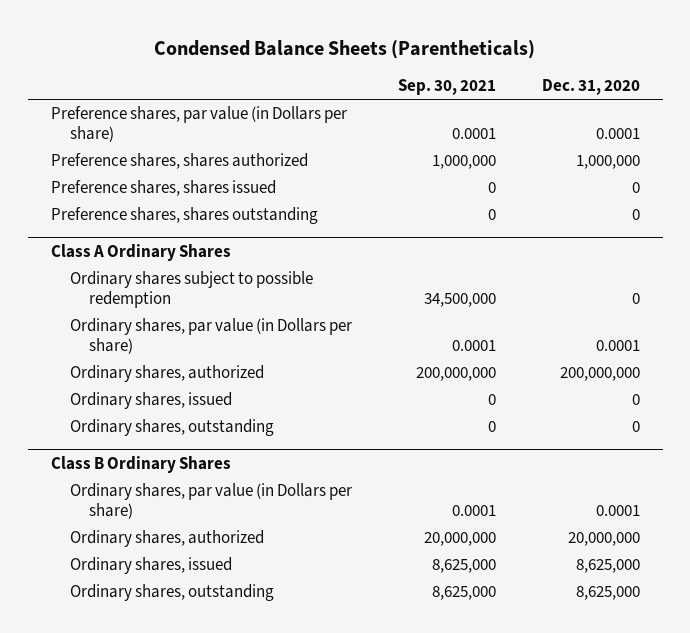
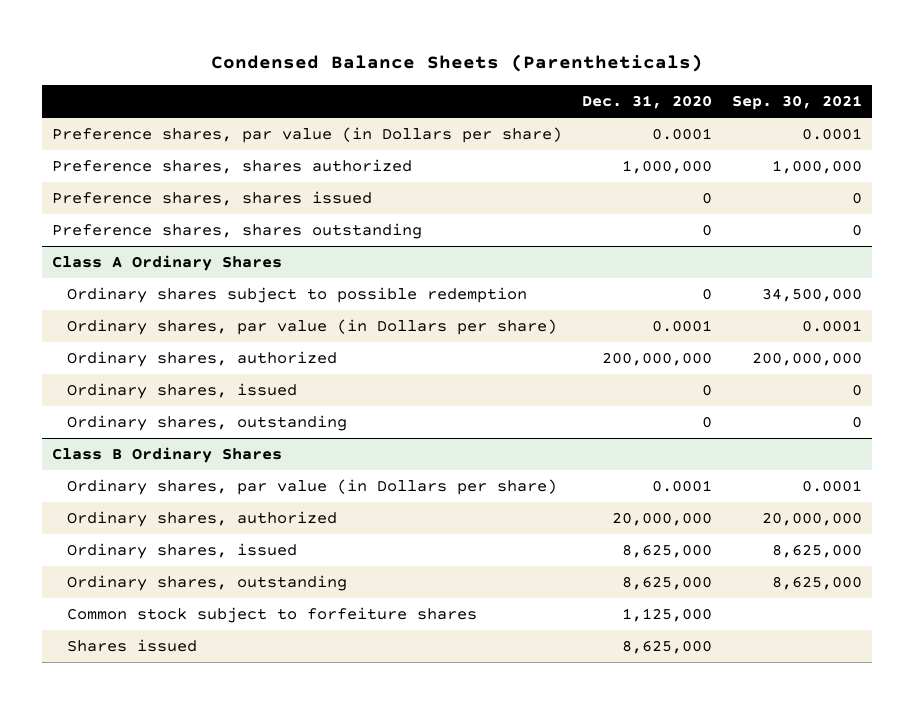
none -> [67,606,478,623] Common stock subject to forfeiture shares
none -> [67,638,198,652] Shares issued

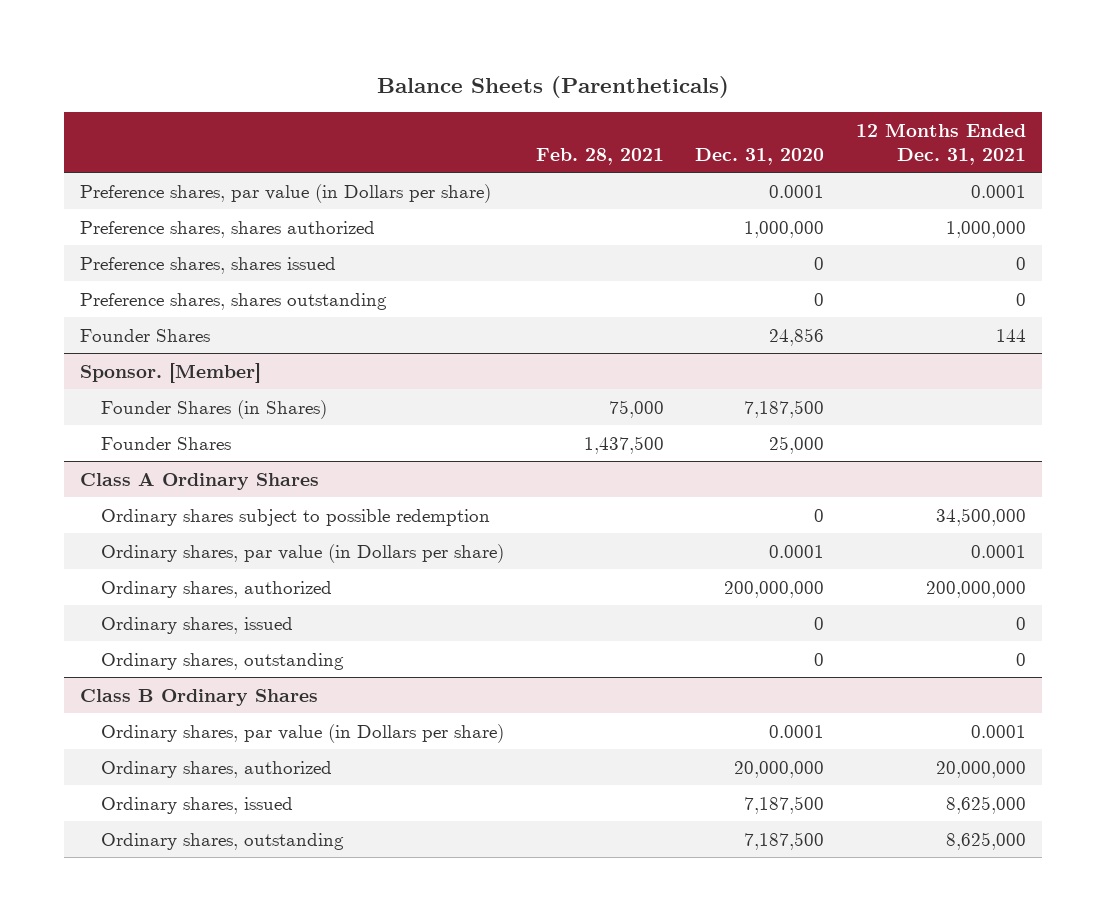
[210,54,703,73] Condensed Balance Sheets (Parentheticals) -> [376,76,729,99] Balance Sheets (Parentheticals)
[731,95,862,111] Sep. 30, 2021 -> none
none -> [535,147,664,165] Feb. 28, 2021
none -> [855,122,1026,165] 12 Months Ended Dec. 31, 2021
none -> [79,328,210,342] Founder Shares
none -> [79,362,261,383] Sponsor. [Member]
none -> [100,399,327,419] Founder Shares (in Shares)
none -> [100,436,231,450] Founder Shares
[67,606,478,623] Common stock subject to forfeiture shares -> none
[67,638,198,652] Shares issued -> none
[621,543,712,558] 8,625,000 -> [744,795,825,814] 7,187,500
[621,575,712,590] 8,625,000 -> [744,831,825,850] 7,187,500

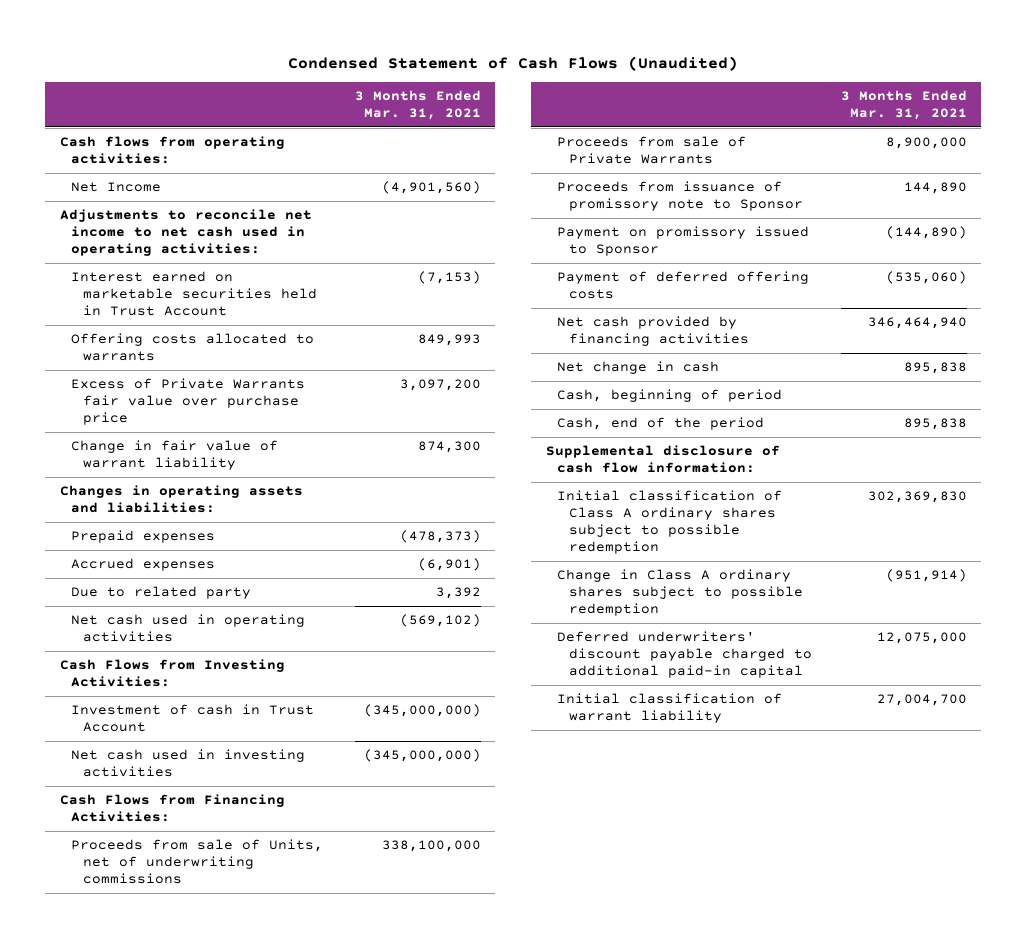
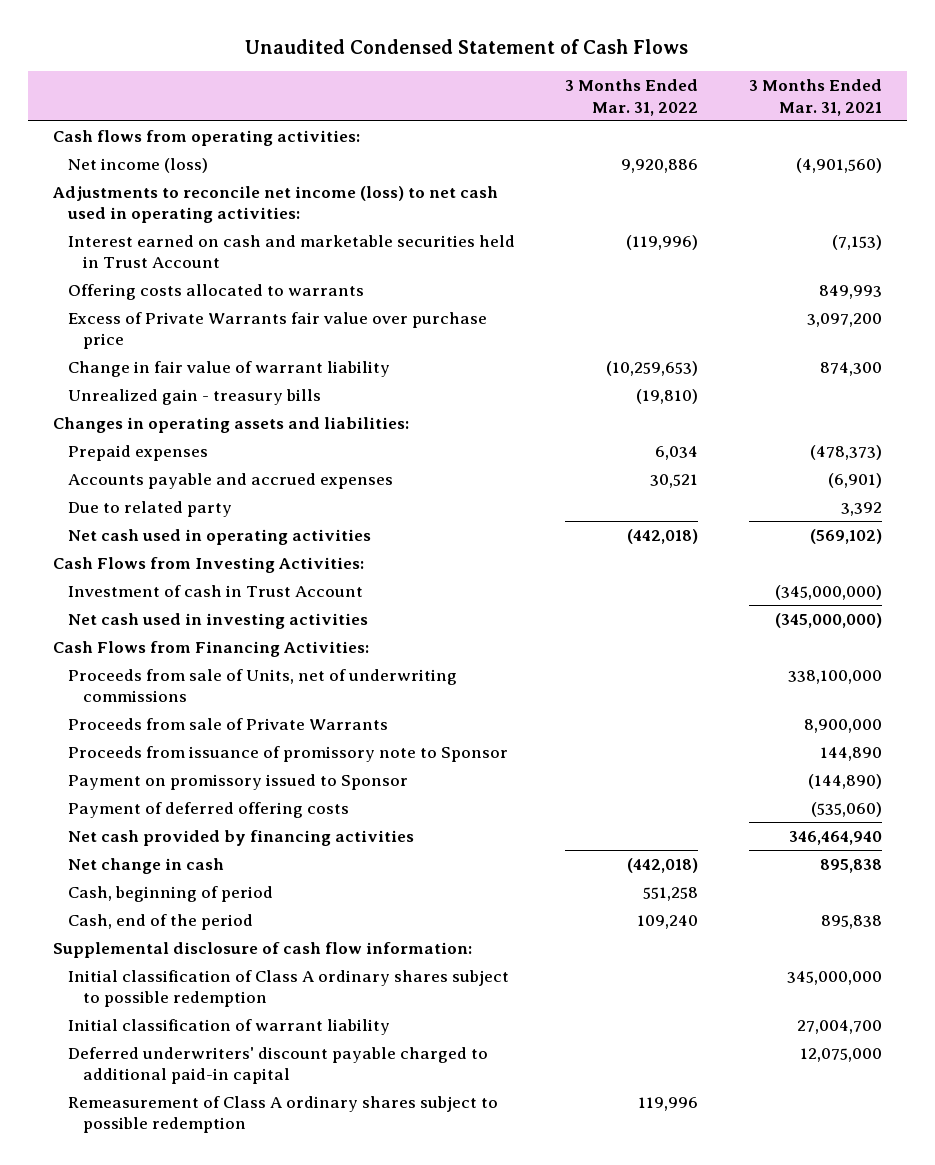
[288,55,739,71] Condensed Statement of Cash Flows (Unaudited) -> [245,39,689,55] Unaudited Condensed Statement of Cash Flows
none -> [565,79,699,116] 3 Months Ended Mar. 31, 2022
[71,182,162,193] Net Income -> [67,157,208,173] Net income (loss)
[59,209,312,256] Adjustments to reconcile net income to net cash used in operating activities: -> [52,185,499,224] Adjustments to reconcile net income (loss) to net cash used in operating activities:
[71,271,317,316] Interest earned on marketable securities held in Trust Account -> [67,234,515,269] Interest earned on cash and marketable securities held in Trust Account
none -> [67,388,321,405] Unrealized gain - treasury bills
[71,558,216,572] Accrued expenses -> [67,472,393,489] Accounts payable and accrued expenses
[557,569,803,616] Change in Class A ordinary shares subject to possible redemption -> none
[867,491,967,504] 302,369,830 -> [786,970,882,985] 345,000,000
[557,631,812,678] Deferred underwriters' discount payable charged to additional paid-in capital -> [67,1046,488,1085] Deferred underwriters' discount payable charged to additional paid-in capital
none -> [67,1095,498,1134] Remeasurement of Class A ordinary shares subject to possible redemption

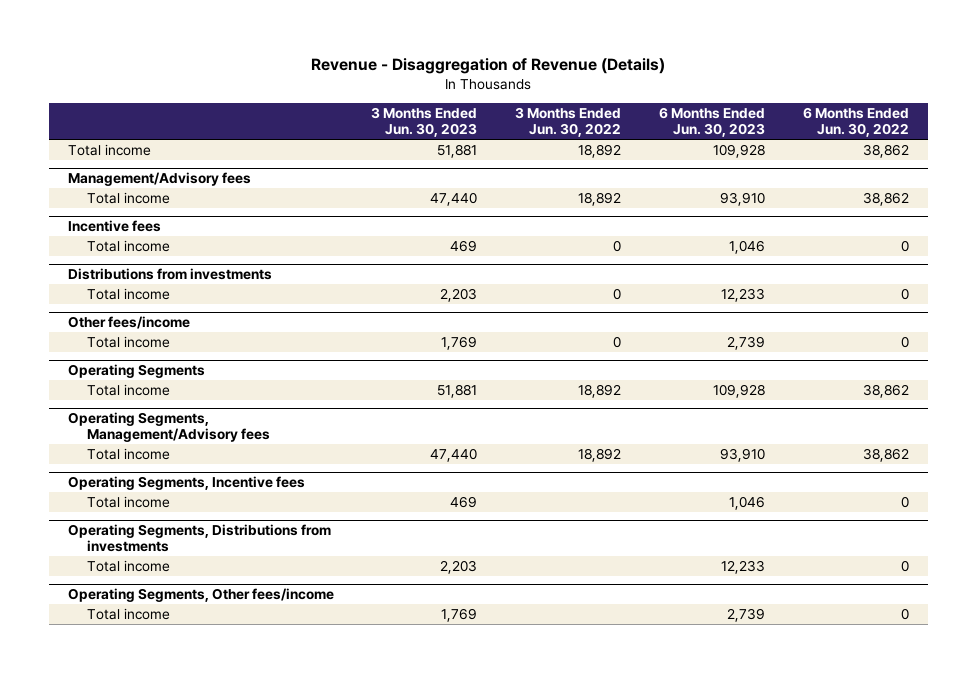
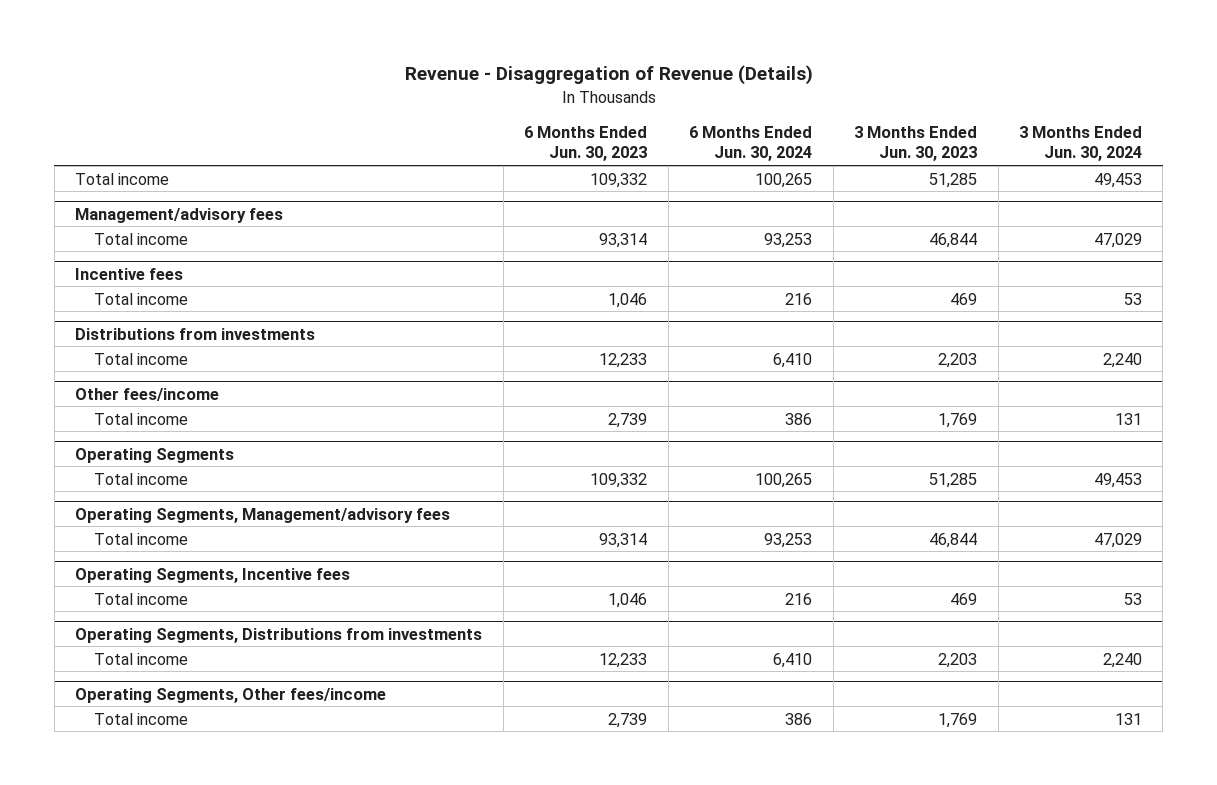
[515,107,622,138] 3 Months Ended Jun. 30, 2022 -> none
[802,107,909,138] 6 Months Ended Jun. 30, 2022 -> none
none -> [689,126,813,162] 6 Months Ended Jun. 30, 2024
none -> [1018,126,1142,162] 3 Months Ended Jun. 30, 2024
[437,143,478,158] 51,881 -> [929,172,978,188] 51,285
[713,143,766,158] 109,928 -> [590,172,648,188] 109,332
[67,171,251,186] Management/Advisory fees -> [75,207,284,223] Management/advisory fees
[430,191,478,206] 47,440 -> [929,232,978,248] 46,844
[720,191,766,206] 93,910 -> [599,232,648,248] 93,314
[437,383,478,398] 51,881 -> [929,472,978,488] 51,285
[713,383,766,398] 109,928 -> [590,472,648,488] 109,332
[67,411,271,443] Operating Segments, Management/Advisory fees -> [75,507,451,523] Operating Segments, Management/advisory fees
[430,447,478,462] 47,440 -> [929,532,978,548] 46,844
[720,447,766,462] 93,910 -> [599,532,648,548] 93,314

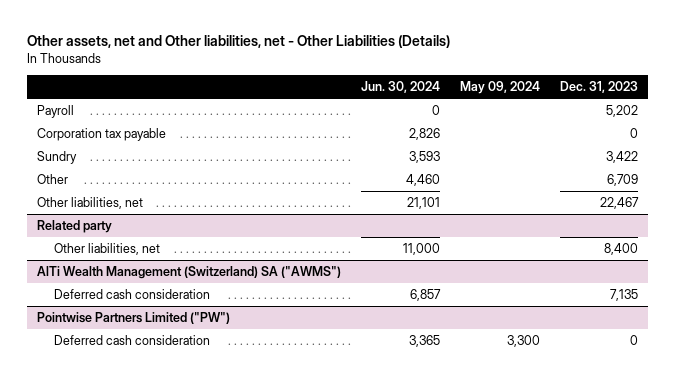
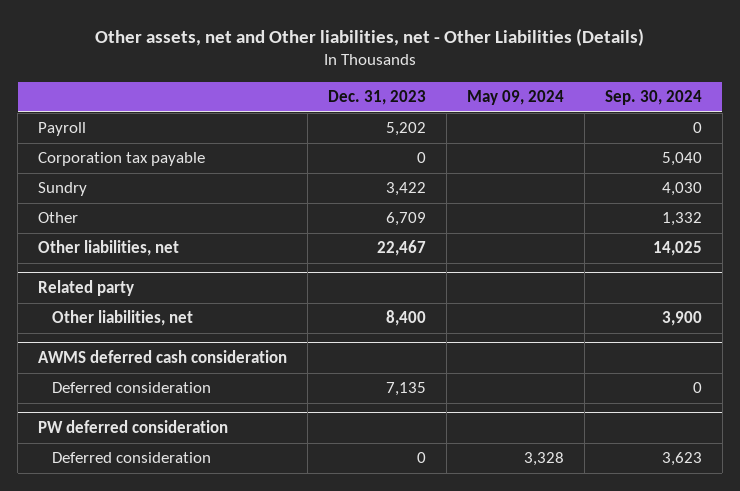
[360,81,440,94] Jun. 30, 2024 -> none
none -> [604,89,702,105] Sep. 30, 2024
[36,266,341,280] AlTi Wealth Management (Switzerland) SA ("AWMS") -> [38,350,288,364] AWMS deferred cash consideration
[54,289,211,300] Deferred cash consideration -> [51,382,211,394] Deferred consideration
[36,312,230,325] Pointwise Partners Limited ("PW") -> [38,420,229,434] PW deferred consideration
[54,335,211,346] Deferred cash consideration -> [51,452,211,464] Deferred consideration
[507,335,541,348] 3,300 -> [523,452,564,467] 3,328

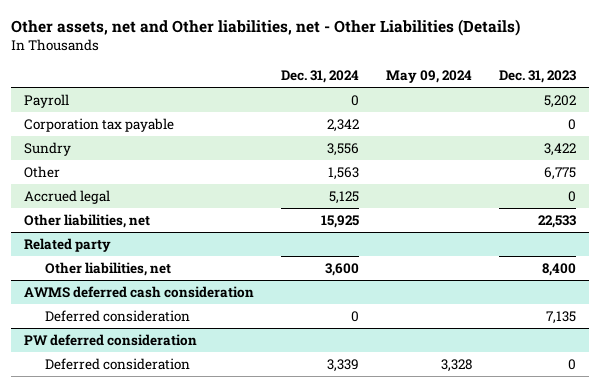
[604,89,702,105] Sep. 30, 2024 -> none
none -> [281,70,360,84] Dec. 31, 2024
[385,212,426,227] 6,709 -> [543,167,576,181] 6,775
none -> [24,190,111,205] Accrued legal
[376,240,426,257] 22,467 -> [537,215,576,229] 22,533

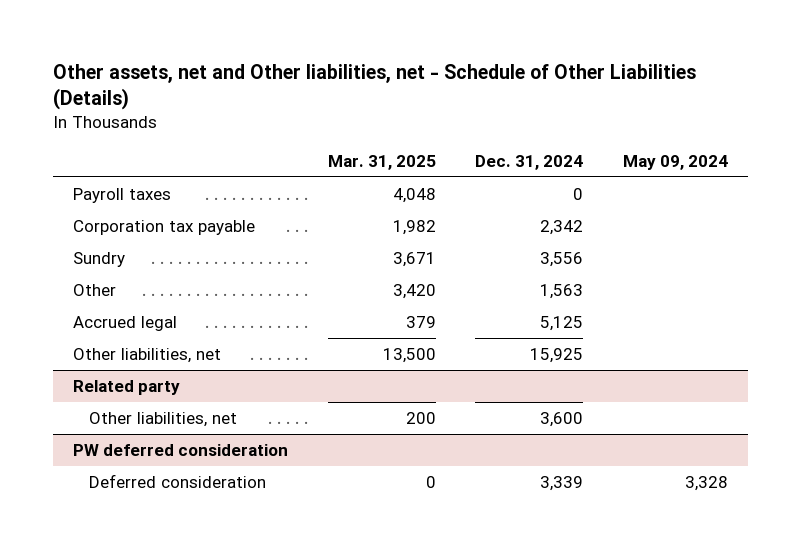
[10,18,520,36] Other assets, net and Other liabilities, net - Other Liabilities (Details) -> [52,64,696,111] Other assets, net and Other liabilities, net - Schedule of Other Liabilities (Details)
[498,70,576,84] Dec. 31, 2023 -> none
none -> [327,154,436,170] Mar. 31, 2025
[24,94,70,109] Payroll -> [72,187,171,203] Payroll taxes
[24,286,255,299] AWMS deferred cash consideration -> none
[45,310,191,323] Deferred consideration -> none

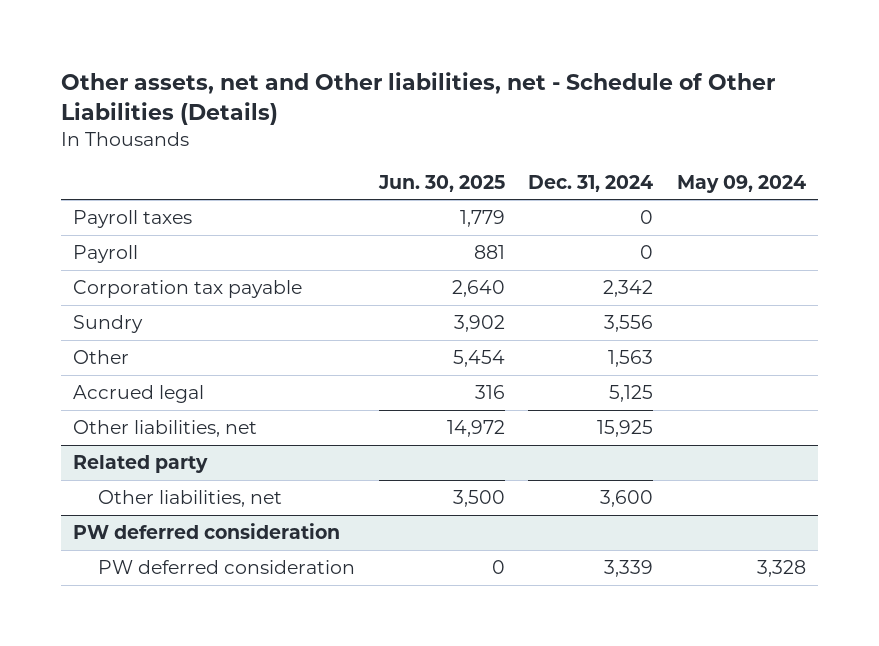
[327,154,436,170] Mar. 31, 2025 -> none
none -> [377,174,505,192] Jun. 30, 2025
none -> [72,244,138,263] Payroll
[88,473,266,488] Deferred consideration -> [97,559,355,574] PW deferred consideration

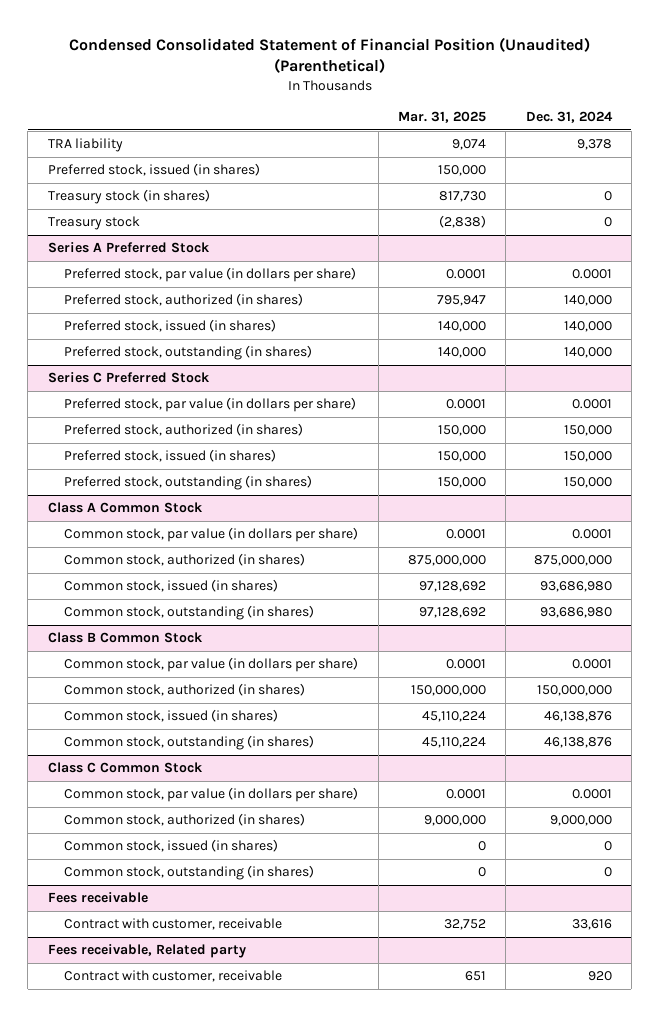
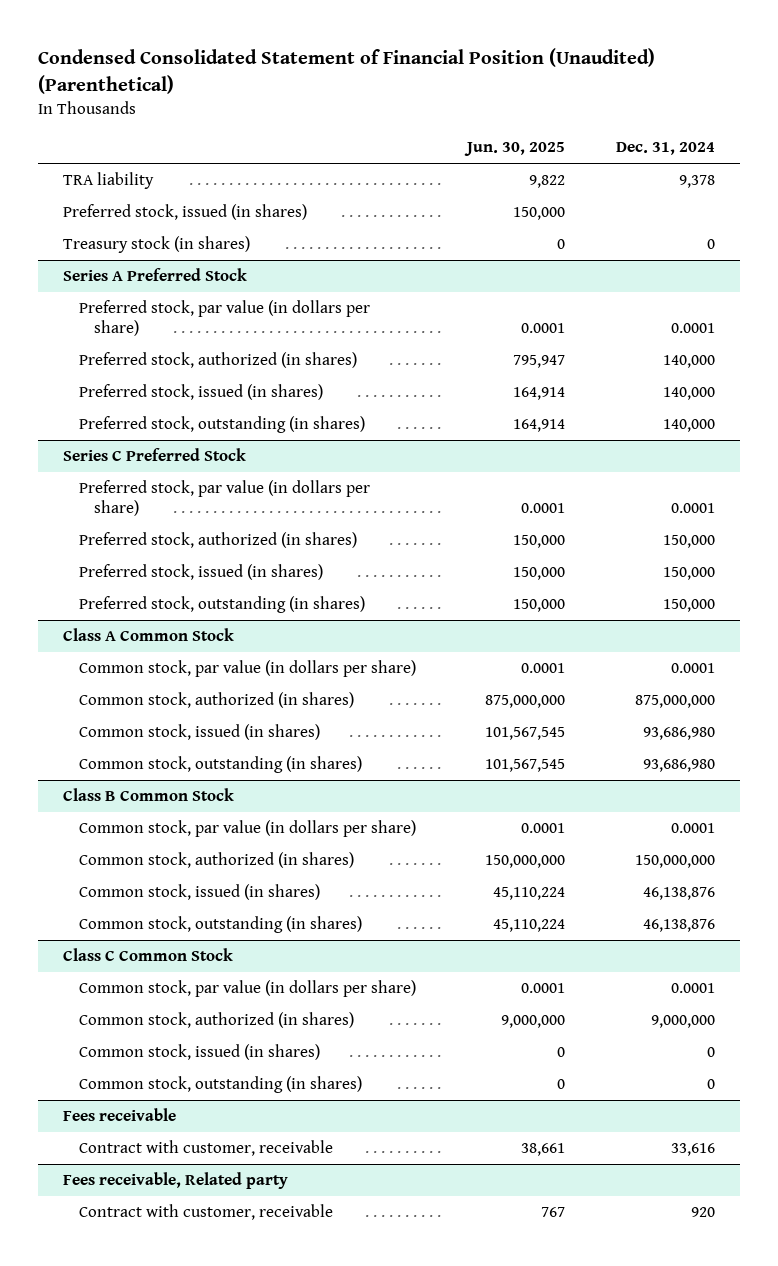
[398,111,487,124] Mar. 31, 2025 -> none
none -> [463,142,565,157] Jun. 30, 2025
[47,216,140,231] Treasury stock -> none

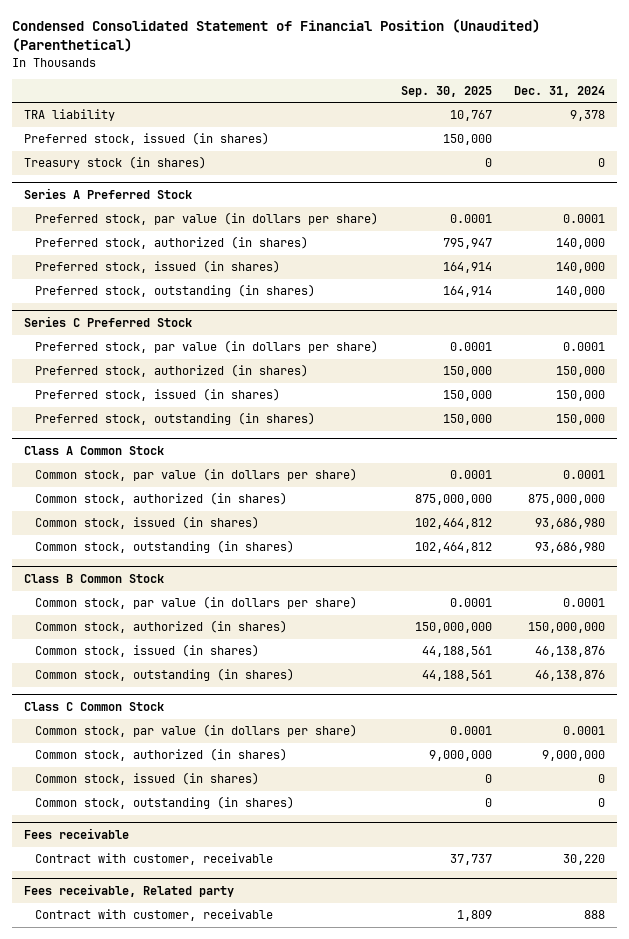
[463,142,565,157] Jun. 30, 2025 -> none
none -> [400,86,492,98] Sep. 30, 2025
[670,1143,715,1157] 33,616 -> [563,854,606,866] 30,220
[690,1207,715,1218] 920 -> [584,910,606,920] 888

